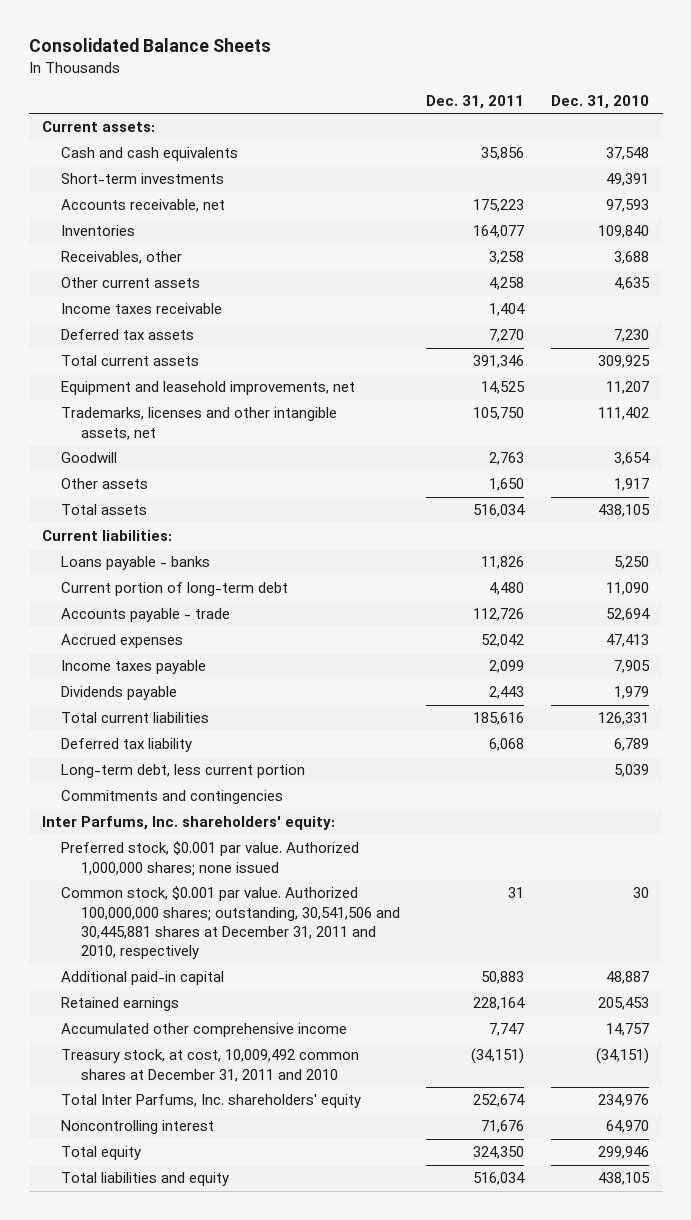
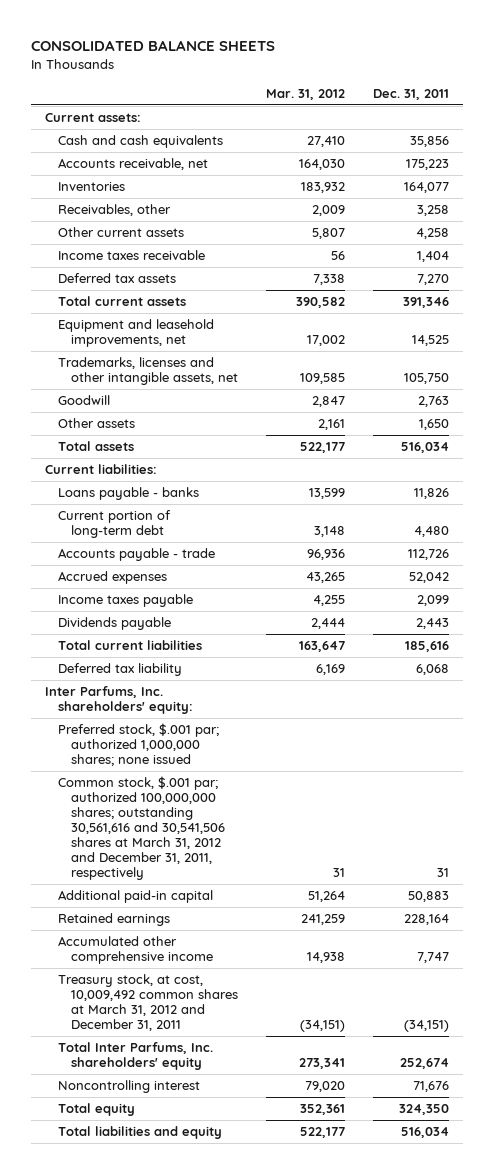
[28,38,271,53] Consolidated Balance Sheets -> [31,40,276,52] CONSOLIDATED BALANCE SHEETS
[551,94,650,109] Dec. 31, 2010 -> none
none -> [265,88,345,100] Mar. 31, 2012
[61,173,225,185] Short-term investments -> none
[61,764,306,779] Long-term debt, less current portion -> none
[61,790,284,805] Commitments and contingencies -> none
[61,841,360,876] Preferred stock, $0.001 par value. Authorized 1,000,000 shares; none issued -> [57,722,219,766] Preferred stock, $.001 par; authorized 1,000,000 shares; none issued
[61,886,400,960] Common stock, $0.001 par value. Authorized 100,000,000 shares; outstanding, 30,541,506 and 30,445,881 shares at December 31, 2011 and 2010, respectively -> [57,775,225,881] Common stock, $.001 par; authorized 100,000,000 shares; outstanding 30,561,616 and 30,541,506 shares at March 31, 2012 and December 31, 2011, respectively
[61,1049,360,1082] Treasury stock, at cost, 10,009,492 common shares at December 31, 2011 and 2010 -> [57,973,238,1032] Treasury stock, at cost, 10,009,492 common shares at March 31, 2012 and December 31, 2011

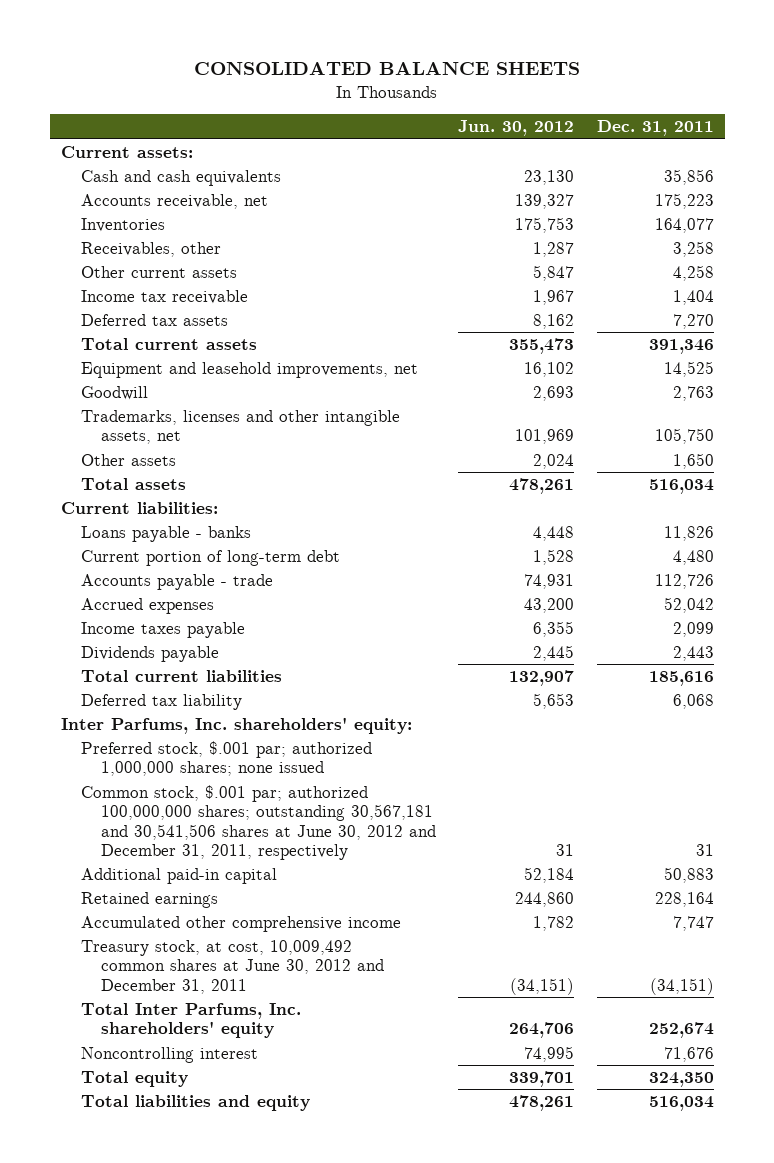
[265,88,345,100] Mar. 31, 2012 -> none
none -> [458,120,575,137] Jun. 30, 2012
[57,249,205,260] Income taxes receivable -> [80,289,248,304] Income tax receivable
[57,356,238,385] Trademarks, licenses and other intangible assets, net -> [80,409,400,445] Trademarks, licenses and other intangible assets, net
[57,775,225,881] Common stock, $.001 par; authorized 100,000,000 shares; outstanding 30,561,616 and 30,541,506 shares at March 31, 2012 and December 31, 2011, respectively -> [80,784,436,860] Common stock, $.001 par; authorized 100,000,000 shares; outstanding 30,567,181 and 30,541,506 shares at June 30, 2012 and December 31, 2011, respectively
[57,973,238,1032] Treasury stock, at cost, 10,009,492 common shares at March 31, 2012 and December 31, 2011 -> [80,939,384,994] Treasury stock, at cost, 10,009,492 common shares at June 30, 2012 and December 31, 2011

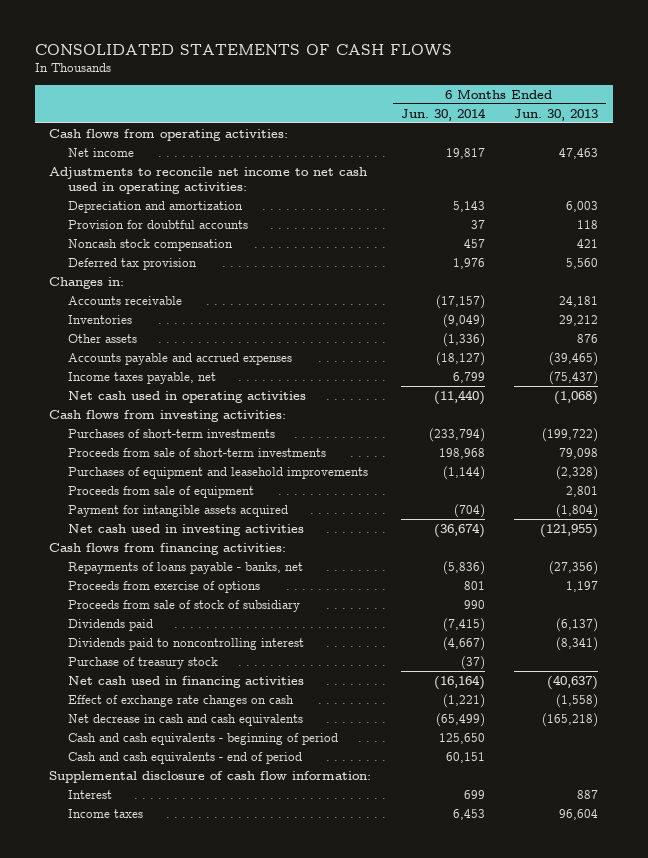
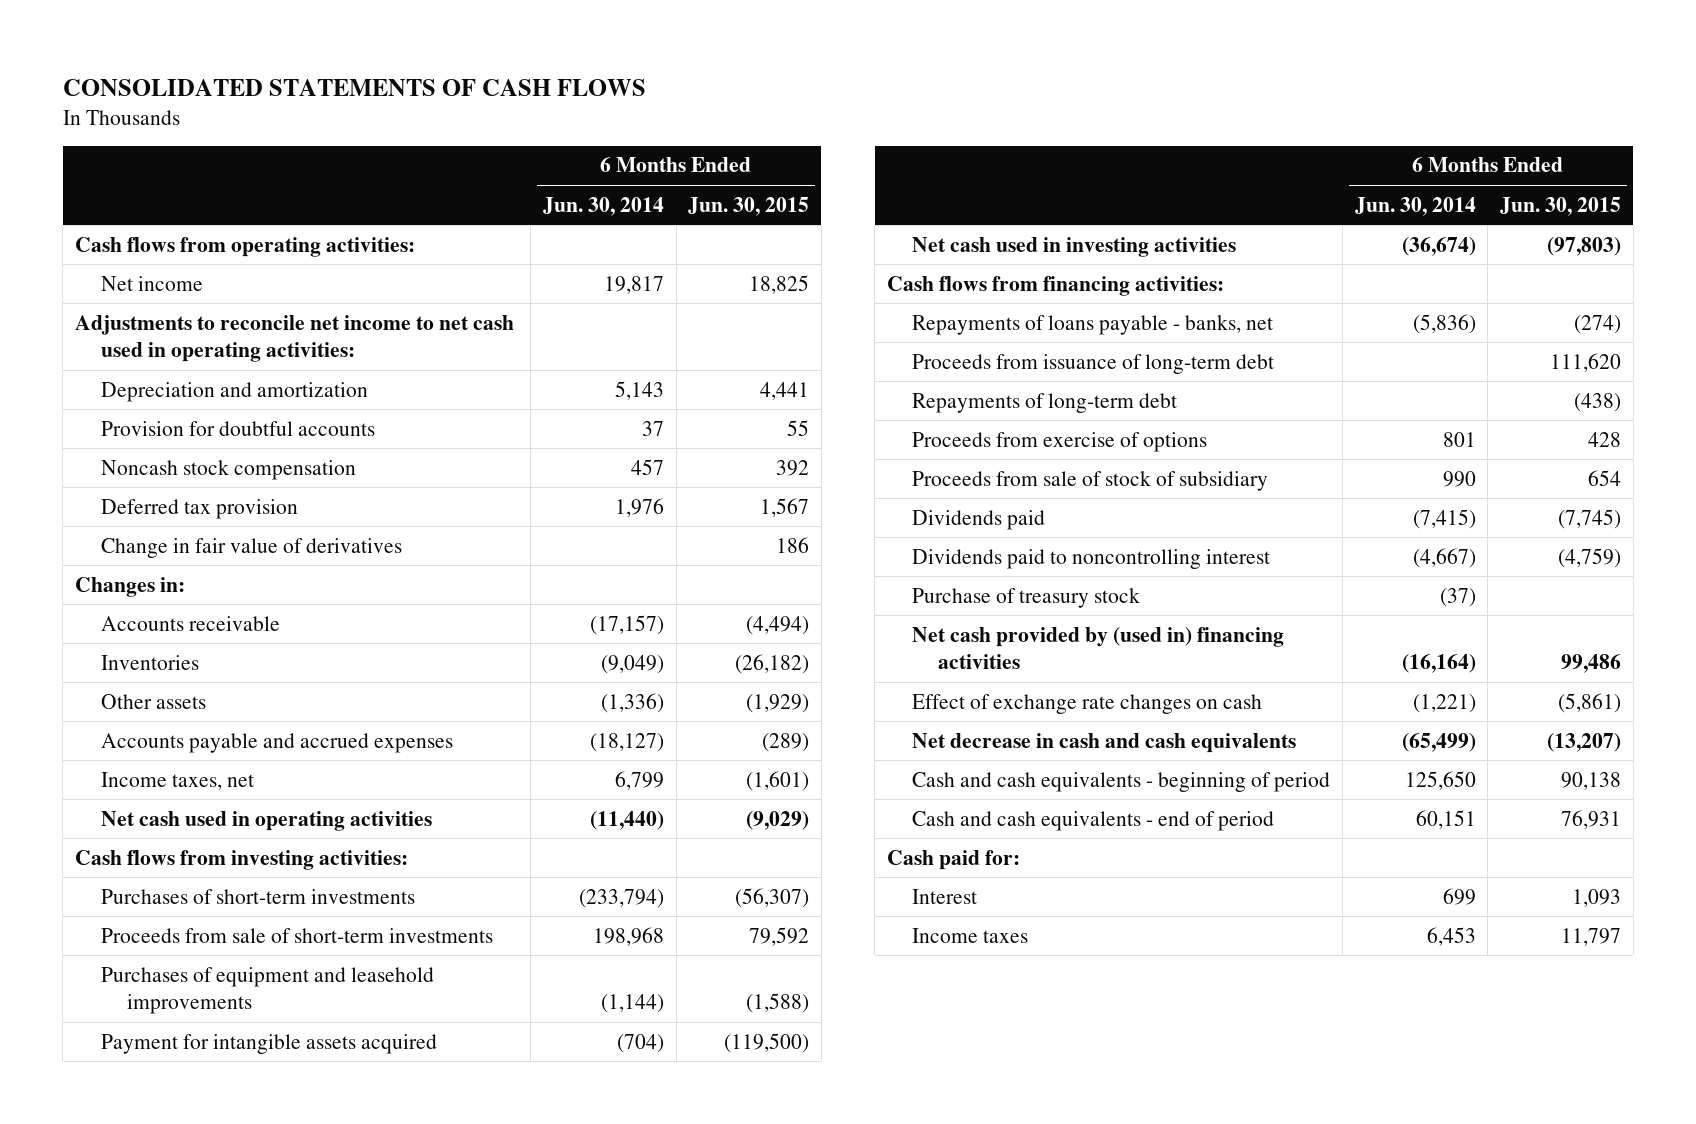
[514,108,599,121] Jun. 30, 2013 -> none
none -> [688,196,810,216] Jun. 30, 2015
none -> [100,537,402,558] Change in fair value of derivatives
[68,371,217,384] Income taxes payable, net -> [100,771,254,790] Income taxes, net
[68,485,255,498] Proceeds from sale of equipment -> none
none -> [912,353,1275,374] Proceeds from issuance of long-term debt
none -> [912,392,1178,413] Repayments of long-term debt
[68,675,305,688] Net cash used in financing activities -> [912,626,1285,670] Net cash provided by (used in) financing activities
[49,770,372,783] Supplemental disclosure of cash flow information: -> none
none -> [886,849,1020,870] Cash paid for:

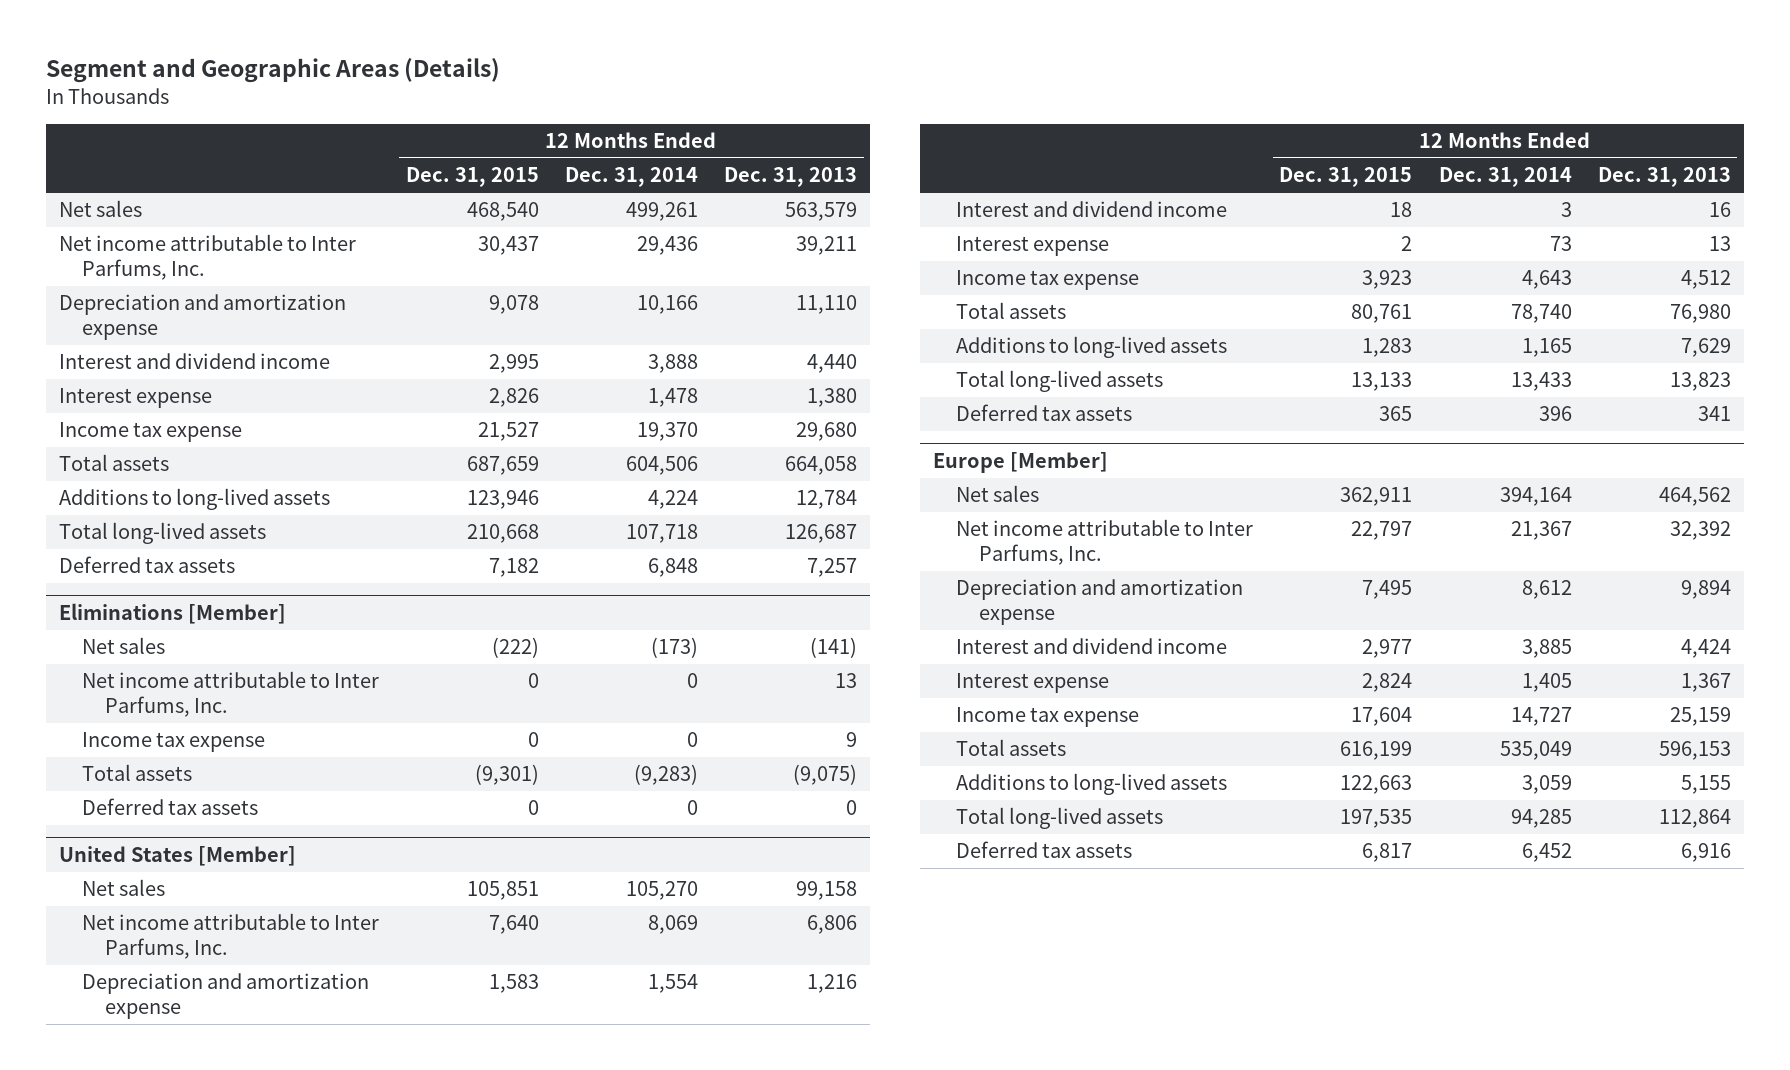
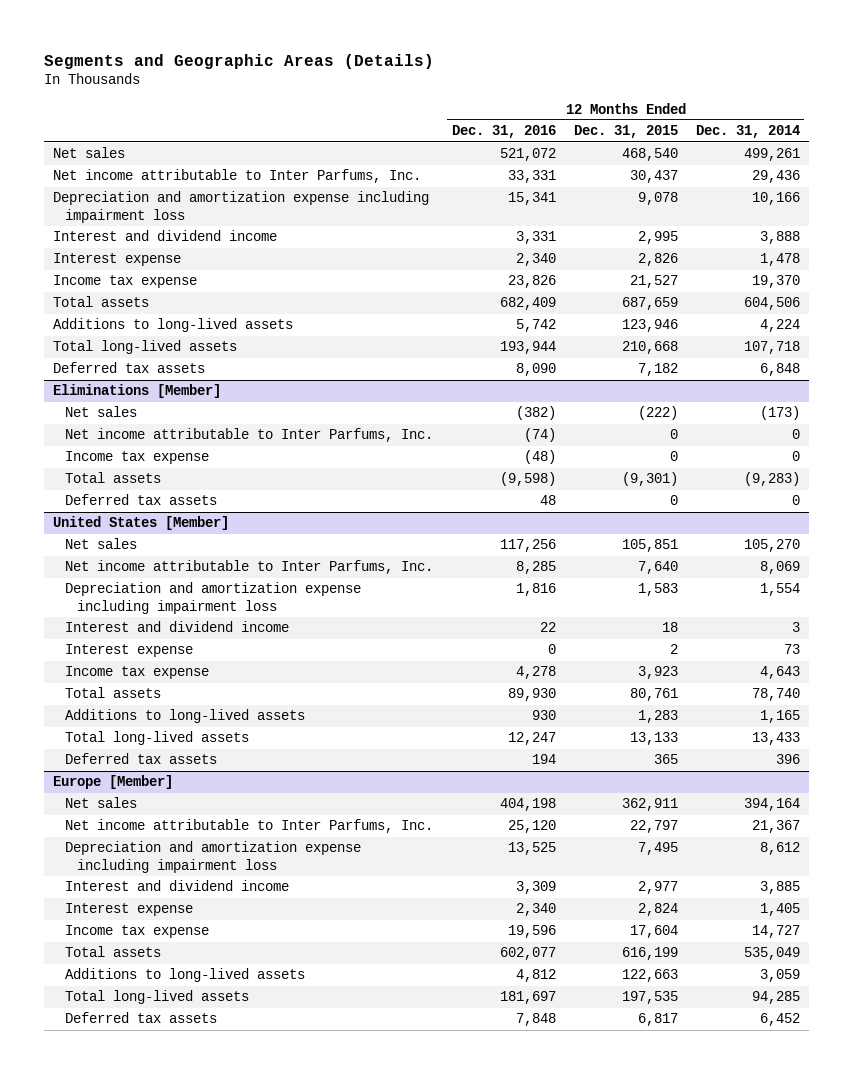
[46,57,501,83] Segment and Geographic Areas (Details) -> [44,53,435,69] Segments and Geographic Areas (Details)
[724,167,858,188] Dec. 31, 2013 -> none
none -> [451,125,556,139] Dec. 31, 2016
[59,294,347,341] Depreciation and amortization expense -> [53,191,430,223] Depreciation and amortization expense including impairment loss
[82,973,370,1020] Depreciation and amortization expense -> [65,582,362,614] Depreciation and amortization expense including impairment loss
[955,579,1243,626] Depreciation and amortization expense -> [65,841,362,873] Depreciation and amortization expense including impairment loss

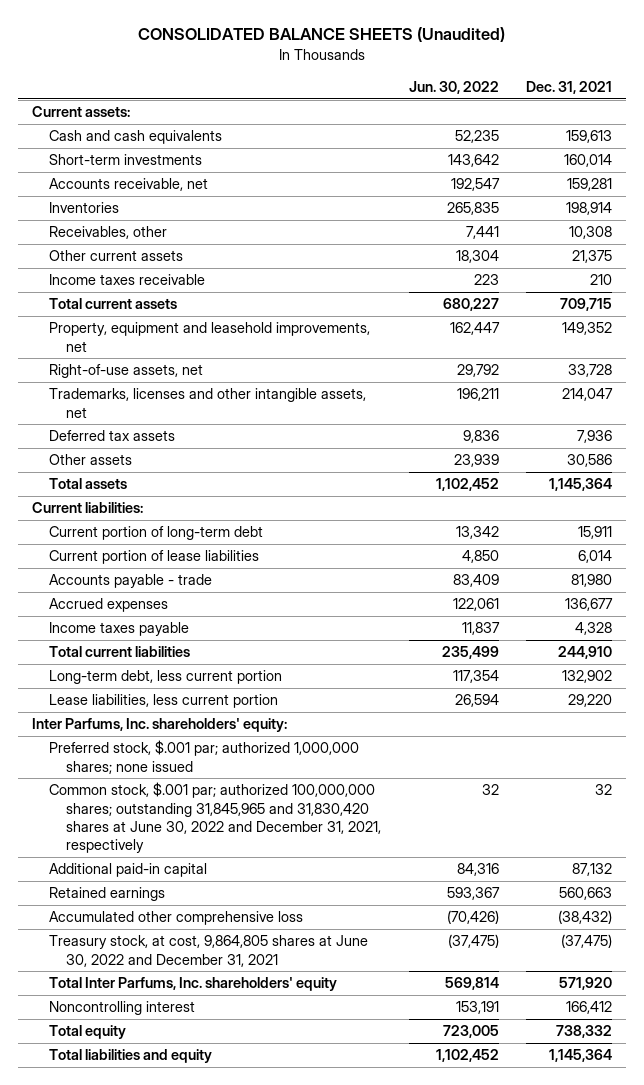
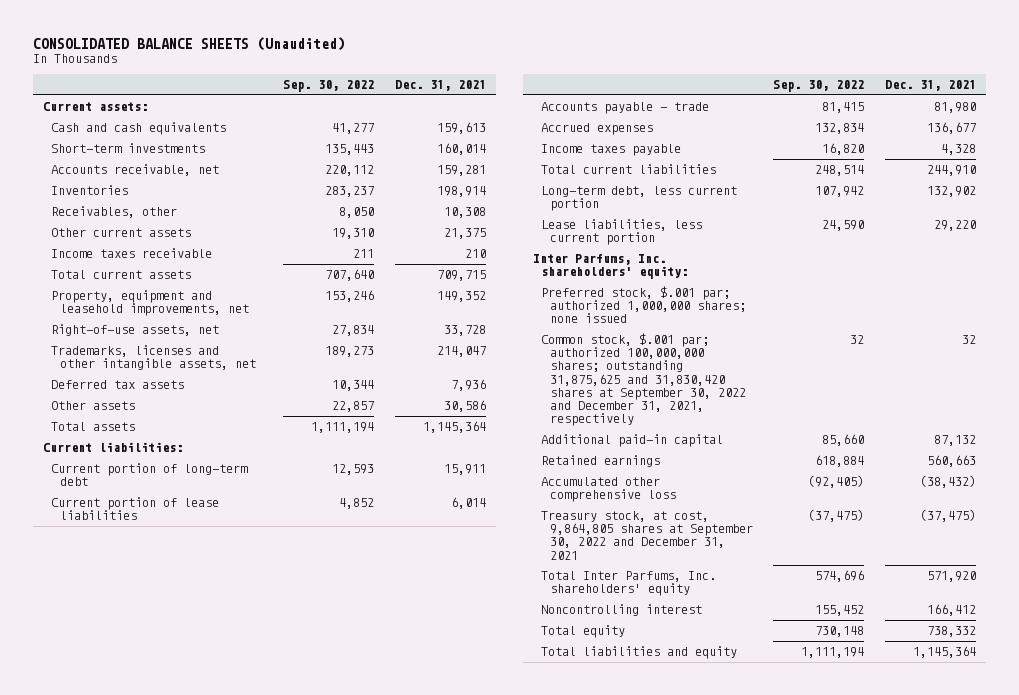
[408,80,499,94] Jun. 30, 2022 -> none
none -> [283,80,375,93] Sep. 30, 2022
[48,782,381,853] Common stock, $.001 par; authorized 100,000,000 shares; outstanding 31,845,965 and 31,830,420 shares at June 30, 2022 and December 31, 2021, respectively -> [541,333,746,427] Common stock, $.001 par; authorized 100,000,000 shares; outstanding 31,875,625 and 31,830,420 shares at September 30, 2022 and December 31, 2021, respectively
[48,935,368,967] Treasury stock, at cost, 9,864,805 shares at June 30, 2022 and December 31, 2021 -> [541,511,753,560] Treasury stock, at cost, 9,864,805 shares at September 30, 2022 and December 31, 2021

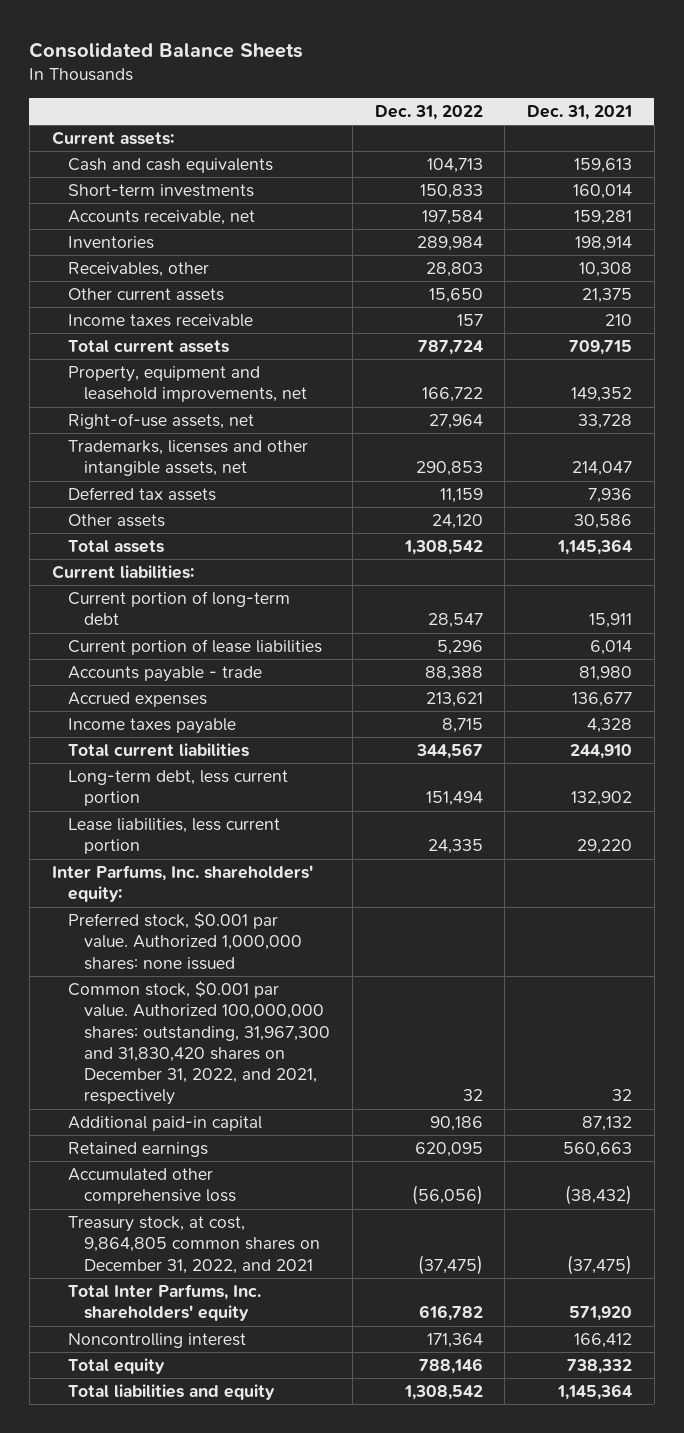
[32,37,345,52] CONSOLIDATED BALANCE SHEETS (Unaudited) -> [29,41,304,58] Consolidated Balance Sheets
[283,80,375,93] Sep. 30, 2022 -> none
none -> [374,105,483,121] Dec. 31, 2022
[541,286,746,324] Preferred stock, $.001 par; authorized 1,000,000 shares; none issued -> [67,912,303,970] Preferred stock, $0.001 par value. Authorized 1,000,000 shares: none issued
[541,333,746,427] Common stock, $.001 par; authorized 100,000,000 shares; outstanding 31,875,625 and 31,830,420 shares at September 30, 2022 and December 31, 2021, respectively -> [67,981,331,1106] Common stock, $0.001 par value. Authorized 100,000,000 shares: outstanding, 31,967,300 and 31,830,420 shares on December 31, 2022, and 2021, respectively
[541,511,753,560] Treasury stock, at cost, 9,864,805 shares at September 30, 2022 and December 31, 2021 -> [67,1216,321,1274] Treasury stock, at cost, 9,864,805 common shares on December 31, 2022, and 2021

